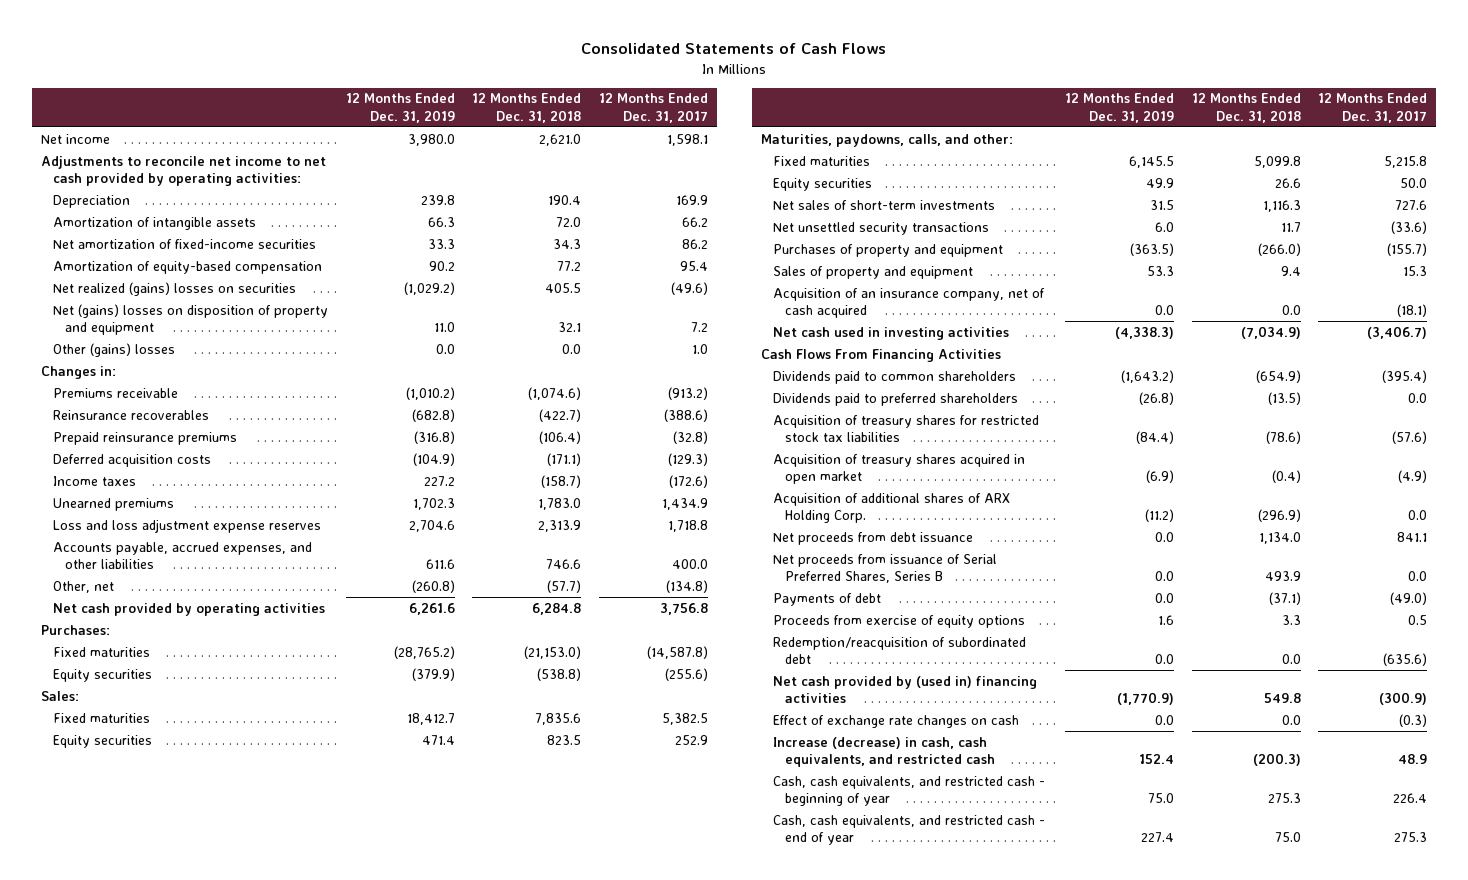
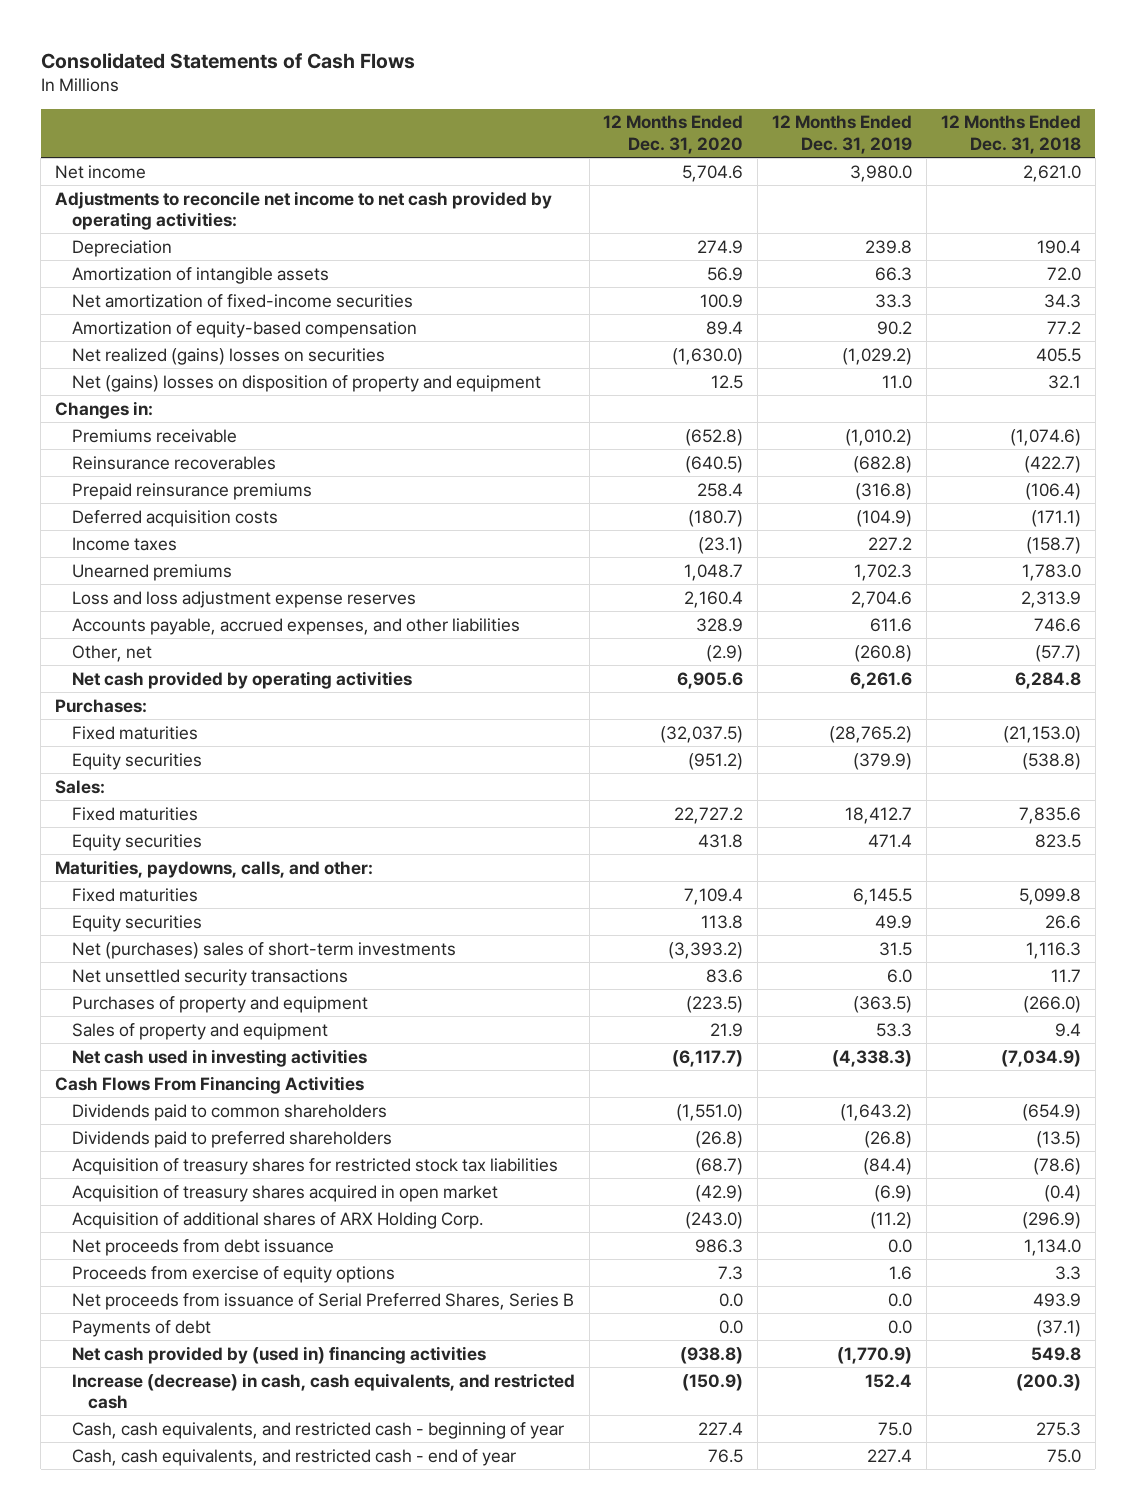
[598,93,708,123] 12 Months Ended Dec. 31, 2017 -> none
none -> [603,115,744,154] 12 Months Ended Dec. 31, 2020
[53,342,176,357] Other (gains) losses -> none
[772,199,995,210] Net sales of short-term investments -> [71,941,456,959] Net (purchases) sales of short-term investments
[772,287,1045,319] Acquisition of an insurance company, net of cash acquired -> none
[772,614,1025,628] Proceeds from exercise of equity options -> [71,1265,395,1283] Proceeds from exercise of equity options
[772,636,1026,665] Redemption/reacquisition of subordinated debt -> none
[772,714,1019,728] Effect of exchange rate changes on cash -> none

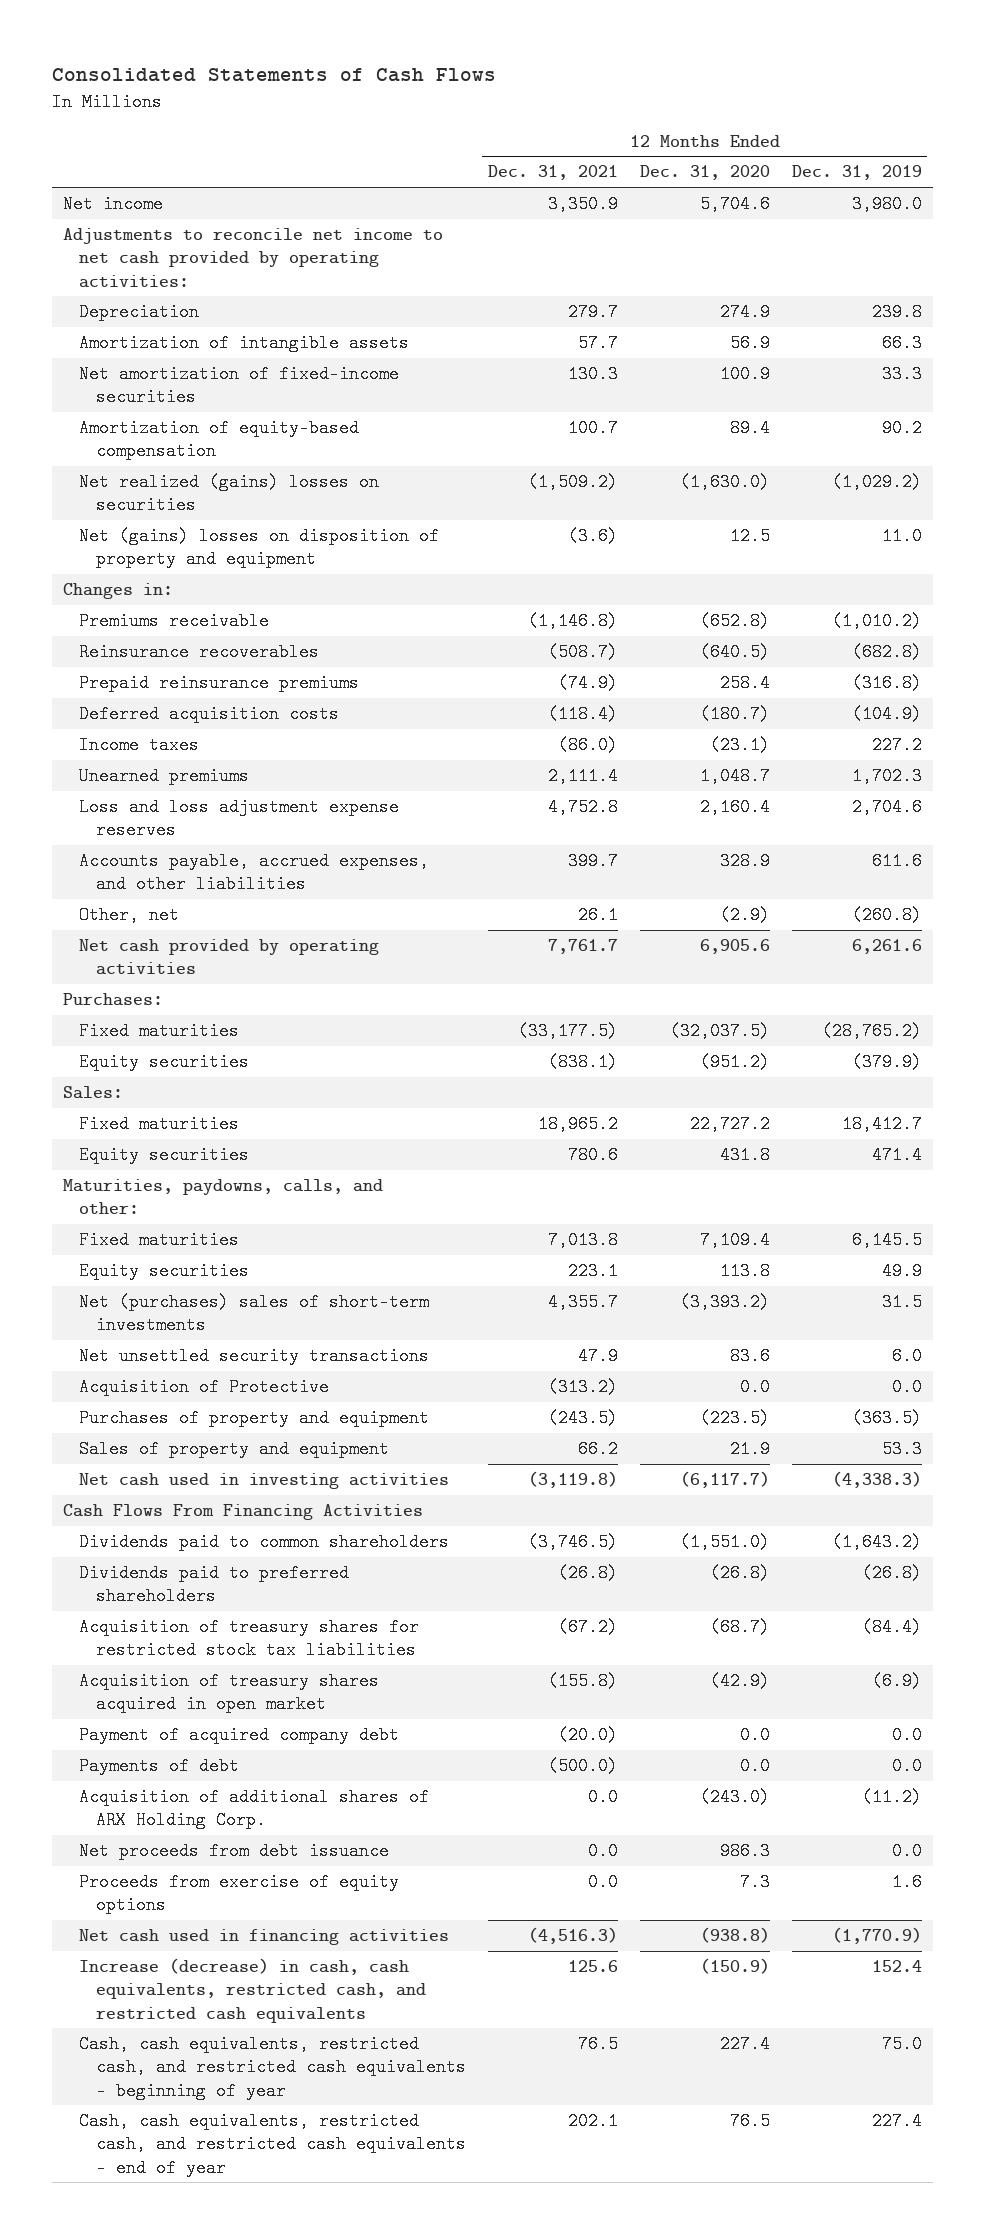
[940,115,1081,154] 12 Months Ended Dec. 31, 2018 -> none
none -> [487,165,618,181] Dec. 31, 2021
none -> [79,1378,330,1397] Acquisition of Protective
none -> [79,1726,400,1745] Payment of acquired company debt
[71,1319,211,1337] Payments of debt -> [79,1757,240,1776] Payments of debt
[71,1292,574,1310] Net proceeds from issuance of Serial Preferred Shares, Series B -> none
[71,1345,486,1364] Net cash provided by (used in) financing activities -> [79,1929,450,1946] Net cash used in financing activities
[71,1372,575,1409] Increase (decrease) in cash, cash equivalents, and restricted cash -> [79,1958,426,2023] Increase (decrease) in cash, cash equivalents, restricted cash, and restricted cash equivalents
[71,1421,564,1439] Cash, cash equivalents, and restricted cash - beginning of year -> [79,2035,466,2100] Cash, cash equivalents, restricted cash, and restricted cash equivalents - beginning of year
[71,1448,516,1466] Cash, cash equivalents, and restricted cash - end of year -> [79,2112,466,2177] Cash, cash equivalents, restricted cash, and restricted cash equivalents - end of year

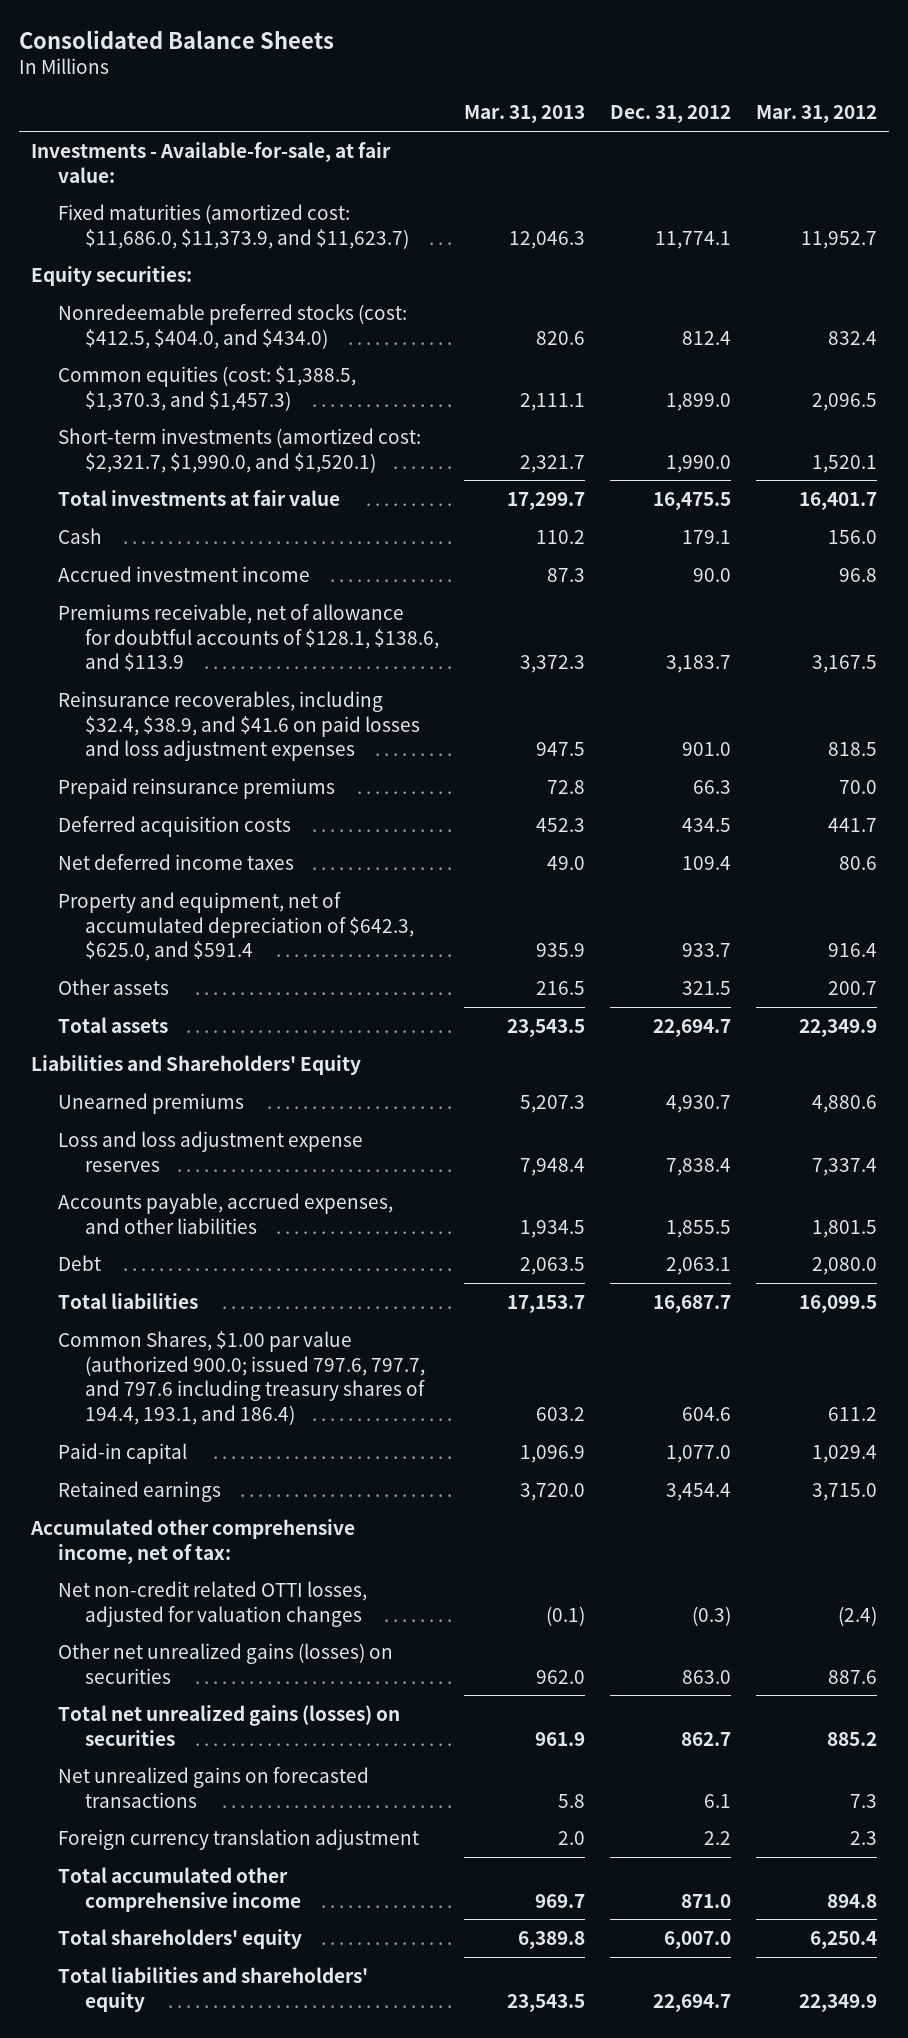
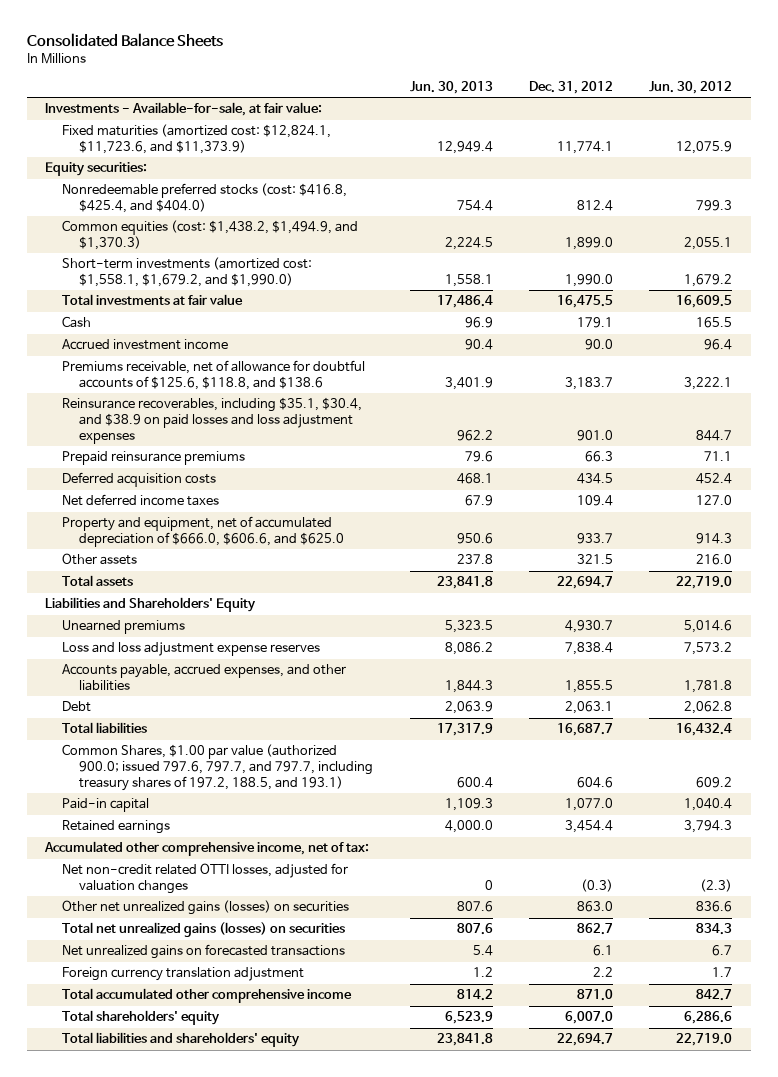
[464,105,586,124] Mar. 31, 2013 -> none
[755,105,877,124] Mar. 31, 2012 -> none
none -> [409,80,493,94] Jun. 30, 2013
none -> [649,80,733,94] Jun. 30, 2012
[58,203,410,249] Fixed maturities (amortized cost: $11,686.0, $11,373.9, and $11,623.7) -> [62,124,332,154] Fixed maturities (amortized cost: $12,824.1, $11,723.6, and $11,373.9)
[58,303,408,349] Nonredeemable preferred stocks (cost: $412.5, $404.0, and $434.0) -> [62,183,348,213] Nonredeemable preferred stocks (cost: $416.8, $425.4, and $404.0)
[58,365,357,411] Common equities (cost: $1,388.5, $1,370.3, and $1,457.3) -> [62,220,359,250] Common equities (cost: $1,438.2, $1,494.9, and $1,370.3)
[58,427,422,473] Short-term investments (amortized cost: $2,321.7, $1,990.0, and $1,520.1) -> [62,257,313,287] Short-term investments (amortized cost: $1,558.1, $1,679.2, and $1,990.0)
[58,603,440,672] Premiums receivable, net of allowance for doubtful accounts of $128.1, $138.6, and $113.9 -> [62,360,366,390] Premiums receivable, net of allowance for doubtful accounts of $125.6, $118.8, and $138.6
[58,690,421,762] Reinsurance recoverables, including $32.4, $38.9, and $41.6 on paid losses and loss adjustment expenses -> [62,397,363,444] Reinsurance recoverables, including $35.1, $30.4, and $38.9 on paid losses and loss adjustment expenses
[58,891,415,962] Property and equipment, net of accumulated depreciation of $642.3, $625.0, and $591.4 -> [62,516,345,547] Property and equipment, net of accumulated depreciation of $666.0, $606.6, and $625.0
[58,1330,426,1426] Common Shares, $1.00 par value (authorized 900.0; issued 797.6, 797.7, and 797.6 including treasury shares of 194.4, 193.1, and 186.4) -> [62,744,374,791] Common Shares, $1.00 par value (authorized 900.0; issued 797.6, 797.7, and 797.7, including treasury shares of 197.2, 188.5, and 193.1)

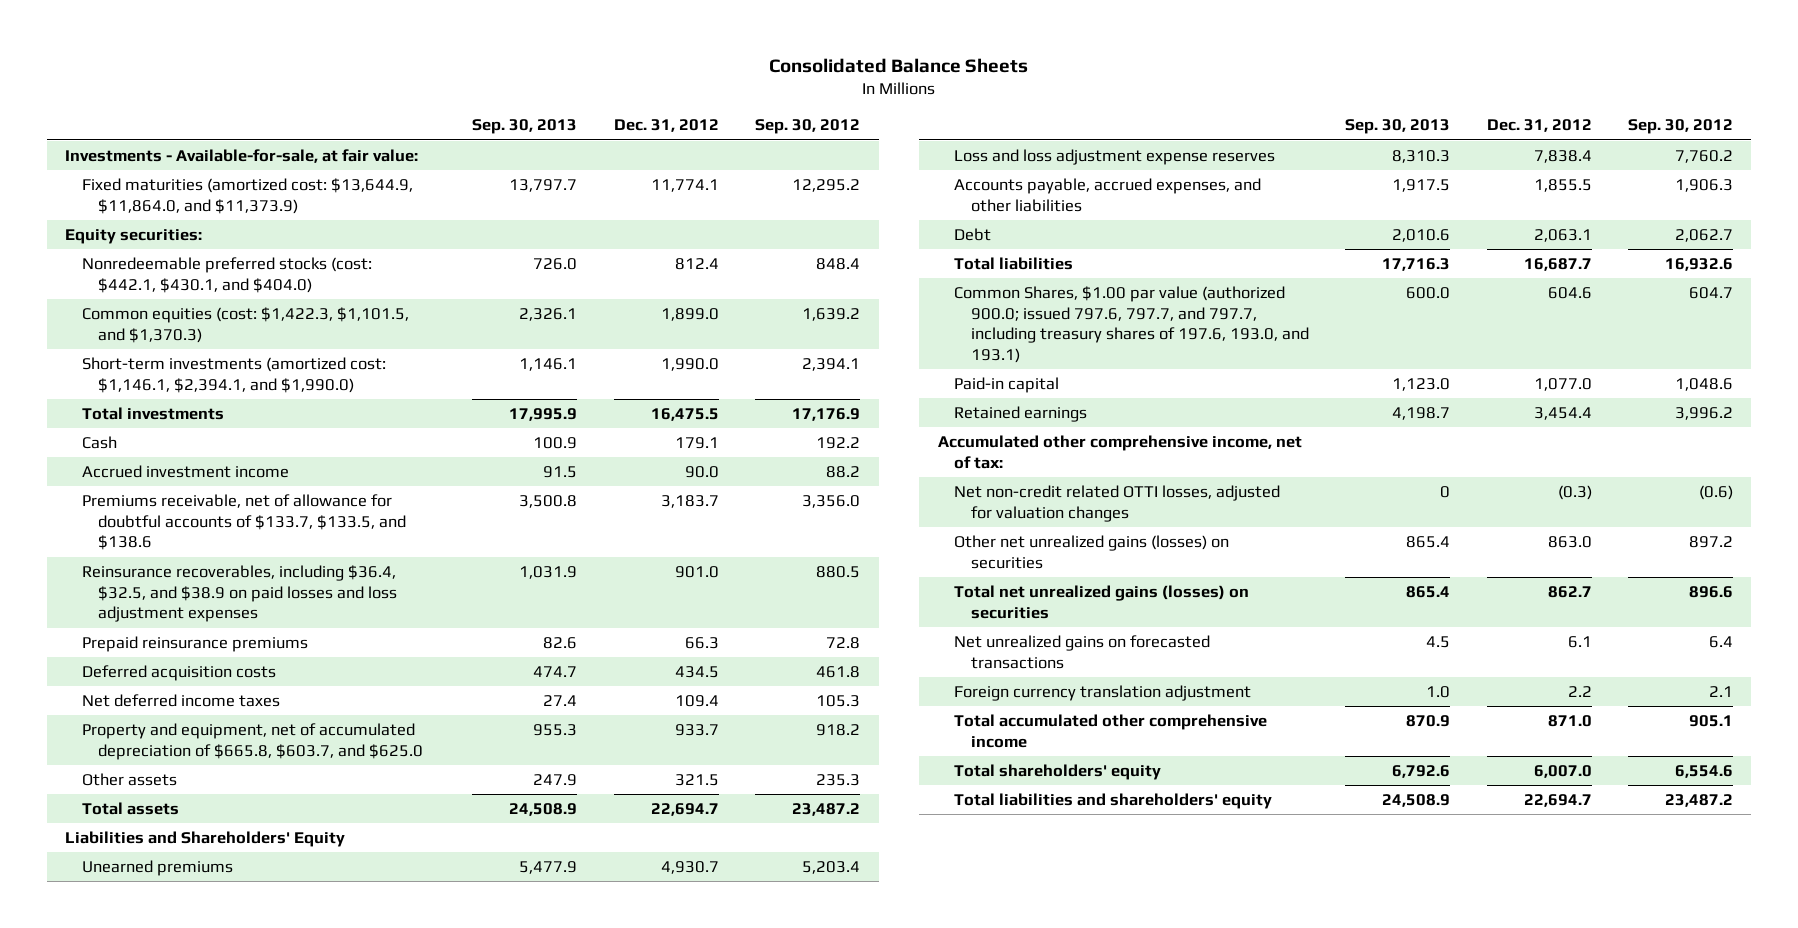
[409,80,493,94] Jun. 30, 2013 -> none
[649,80,733,94] Jun. 30, 2012 -> none
none -> [472,119,578,135] Sep. 30, 2013
none -> [755,119,861,135] Sep. 30, 2012
[62,124,332,154] Fixed maturities (amortized cost: $12,824.1, $11,723.6, and $11,373.9) -> [81,177,413,214] Fixed maturities (amortized cost: $13,644.9, $11,864.0, and $11,373.9)
[62,183,348,213] Nonredeemable preferred stocks (cost: $416.8, $425.4, and $404.0) -> [81,256,372,293] Nonredeemable preferred stocks (cost: $442.1, $430.1, and $404.0)
[62,220,359,250] Common equities (cost: $1,438.2, $1,494.9, and $1,370.3) -> [81,306,409,343] Common equities (cost: $1,422.3, $1,101.5, and $1,370.3)
[62,257,313,287] Short-term investments (amortized cost: $1,558.1, $1,679.2, and $1,990.0) -> [81,356,386,393] Short-term investments (amortized cost: $1,146.1, $2,394.1, and $1,990.0)
[62,294,244,306] Total investments at fair value -> [81,406,224,420] Total investments
[62,360,366,390] Premiums receivable, net of allowance for doubtful accounts of $125.6, $118.8, and $138.6 -> [81,493,406,551] Premiums receivable, net of allowance for doubtful accounts of $133.7, $133.5, and $138.6
[62,397,363,444] Reinsurance recoverables, including $35.1, $30.4, and $38.9 on paid losses and loss adjustment expenses -> [81,564,397,623] Reinsurance recoverables, including $36.4, $32.5, and $38.9 on paid losses and loss adjustment expenses
[62,516,345,547] Property and equipment, net of accumulated depreciation of $666.0, $606.6, and $625.0 -> [81,722,423,760] Property and equipment, net of accumulated depreciation of $665.8, $603.7, and $625.0
[62,744,374,791] Common Shares, $1.00 par value (authorized 900.0; issued 797.6, 797.7, and 797.7, including treasury shares of 197.2, 188.5, and 193.1) -> [954,285,1309,364] Common Shares, $1.00 par value (authorized 900.0; issued 797.6, 797.7, and 797.7, including treasury shares of 197.6, 193.0, and 193.1)

